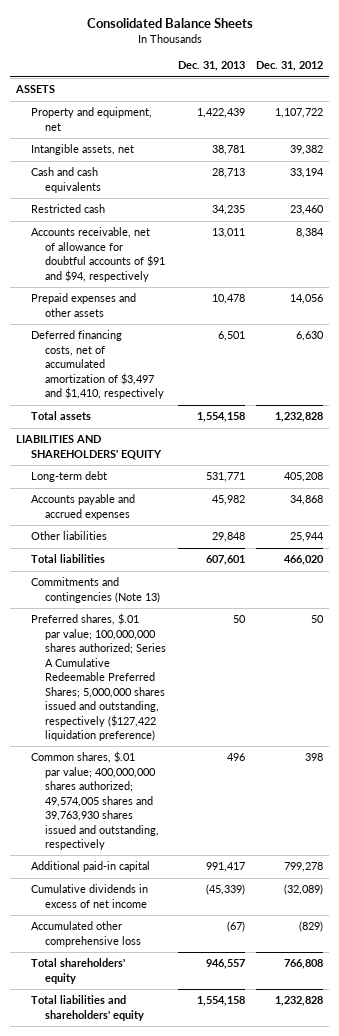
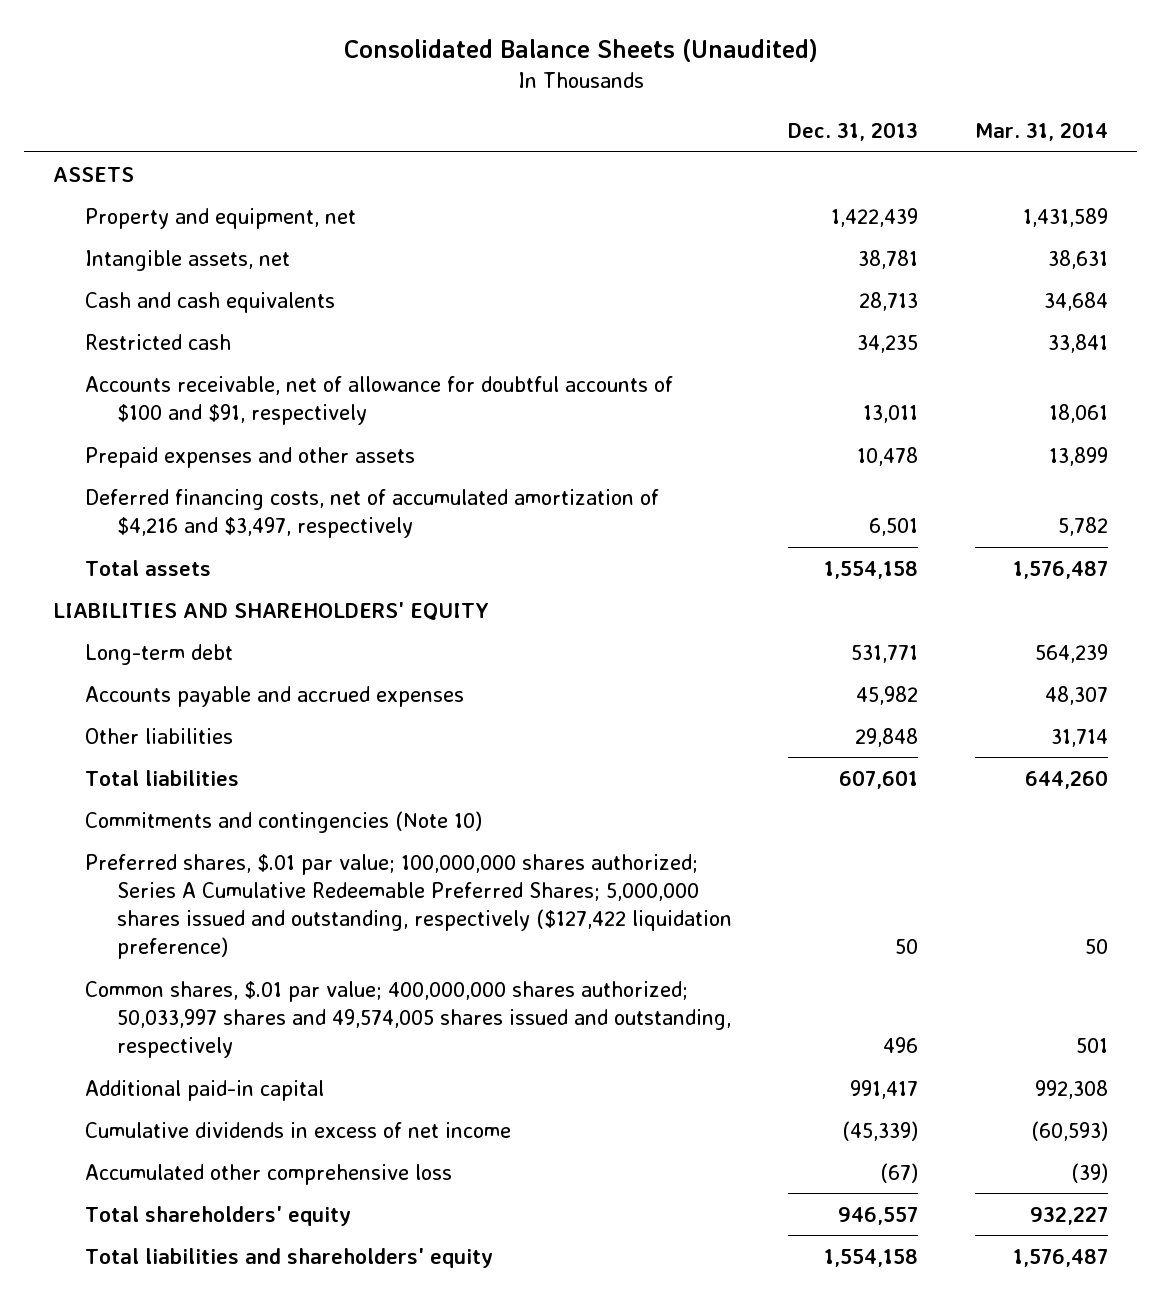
[86,17,253,28] Consolidated Balance Sheets -> [343,39,818,63] Consolidated Balance Sheets (Unaudited)
[256,61,324,72] Dec. 31, 2012 -> none
none -> [975,122,1109,142] Mar. 31, 2014
[30,227,166,282] Accounts receivable, net of allowance for doubtful accounts of $91 and $94, respectively -> [84,375,673,425] Accounts receivable, net of allowance for doubtful accounts of $100 and $91, respectively
[30,330,165,400] Deferred financing costs, net of accumulated amortization of $3,497 and $1,410, respectively -> [84,488,659,538] Deferred financing costs, net of accumulated amortization of $4,216 and $3,497, respectively
[30,577,161,603] Commitments and contingencies (Note 13) -> [84,810,482,833] Commitments and contingencies (Note 10)
[30,751,160,851] Common shares, $.01 par value; 400,000,000 shares authorized; 49,574,005 shares and 39,763,930 shares issued and outstanding, respectively -> [84,980,731,1059] Common shares, $.01 par value; 400,000,000 shares authorized; 50,033,997 shares and 49,574,005 shares issued and outstanding, respectively

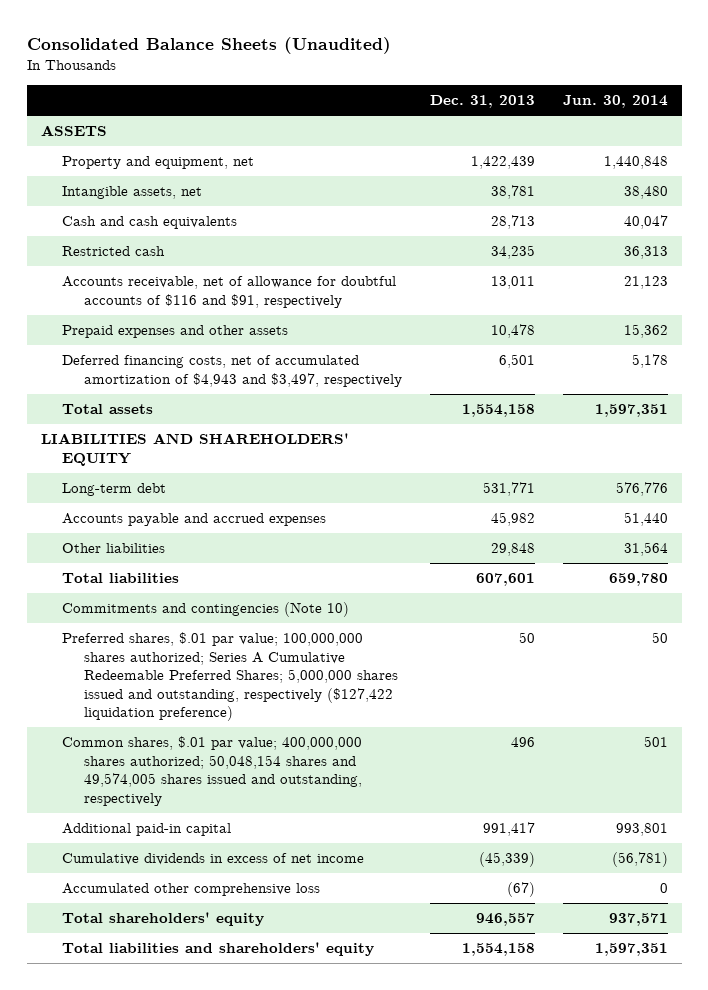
[975,122,1109,142] Mar. 31, 2014 -> none
none -> [562,95,668,109] Jun. 30, 2014
[84,375,673,425] Accounts receivable, net of allowance for doubtful accounts of $100 and $91, respectively -> [62,276,397,308] Accounts receivable, net of allowance for doubtful accounts of $116 and $91, respectively
[84,488,659,538] Deferred financing costs, net of accumulated amortization of $4,216 and $3,497, respectively -> [62,355,402,387] Deferred financing costs, net of accumulated amortization of $4,943 and $3,497, respectively
[84,980,731,1059] Common shares, $.01 par value; 400,000,000 shares authorized; 50,033,997 shares and 49,574,005 shares issued and outstanding, respectively -> [62,736,363,806] Common shares, $.01 par value; 400,000,000 shares authorized; 50,048,154 shares and 49,574,005 shares issued and outstanding, respectively

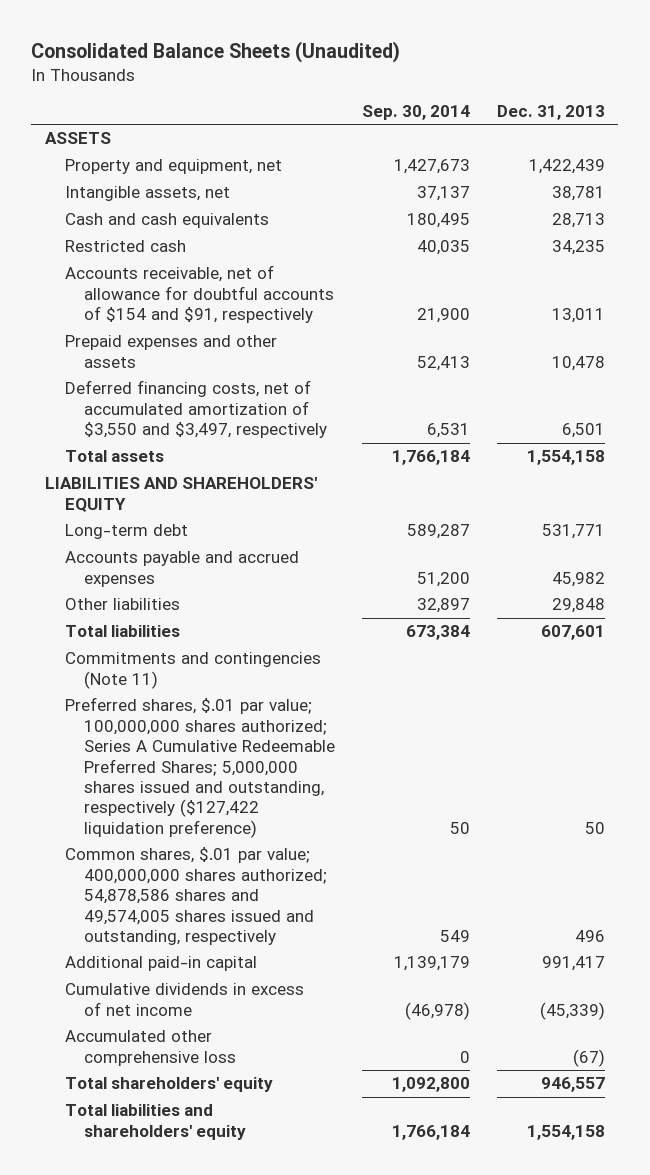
[562,95,668,109] Jun. 30, 2014 -> none
none -> [362,105,471,121] Sep. 30, 2014
[62,276,397,308] Accounts receivable, net of allowance for doubtful accounts of $116 and $91, respectively -> [64,265,335,324] Accounts receivable, net of allowance for doubtful accounts of $154 and $91, respectively
[62,355,402,387] Deferred financing costs, net of accumulated amortization of $4,943 and $3,497, respectively -> [64,380,328,439] Deferred financing costs, net of accumulated amortization of $3,550 and $3,497, respectively
[62,602,350,618] Commitments and contingencies (Note 10) -> [64,652,321,689] Commitments and contingencies (Note 11)
[62,736,363,806] Common shares, $.01 par value; 400,000,000 shares authorized; 50,048,154 shares and 49,574,005 shares issued and outstanding, respectively -> [64,847,328,945] Common shares, $.01 par value; 400,000,000 shares authorized; 54,878,586 shares and 49,574,005 shares issued and outstanding, respectively

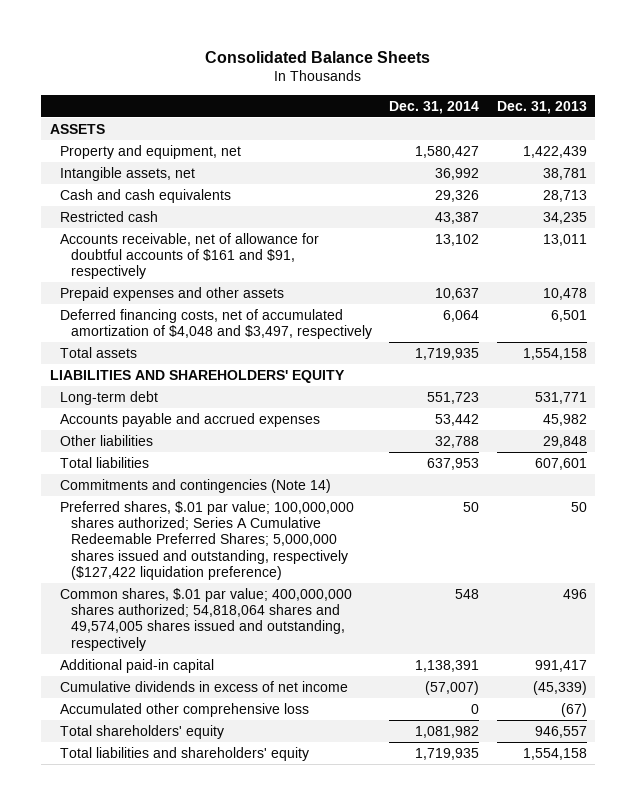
[31,40,401,63] Consolidated Balance Sheets (Unaudited) -> [205,50,431,63] Consolidated Balance Sheets
[362,105,471,121] Sep. 30, 2014 -> none
none -> [389,100,480,114] Dec. 31, 2014
[64,265,335,324] Accounts receivable, net of allowance for doubtful accounts of $154 and $91, respectively -> [60,232,320,280] Accounts receivable, net of allowance for doubtful accounts of $161 and $91, respectively
[64,380,328,439] Deferred financing costs, net of accumulated amortization of $3,550 and $3,497, respectively -> [60,308,372,339] Deferred financing costs, net of accumulated amortization of $4,048 and $3,497, respectively
[64,652,321,689] Commitments and contingencies (Note 11) -> [60,478,332,493] Commitments and contingencies (Note 14)
[64,847,328,945] Common shares, $.01 par value; 400,000,000 shares authorized; 54,878,586 shares and 49,574,005 shares issued and outstanding, respectively -> [60,587,353,651] Common shares, $.01 par value; 400,000,000 shares authorized; 54,818,064 shares and 49,574,005 shares issued and outstanding, respectively

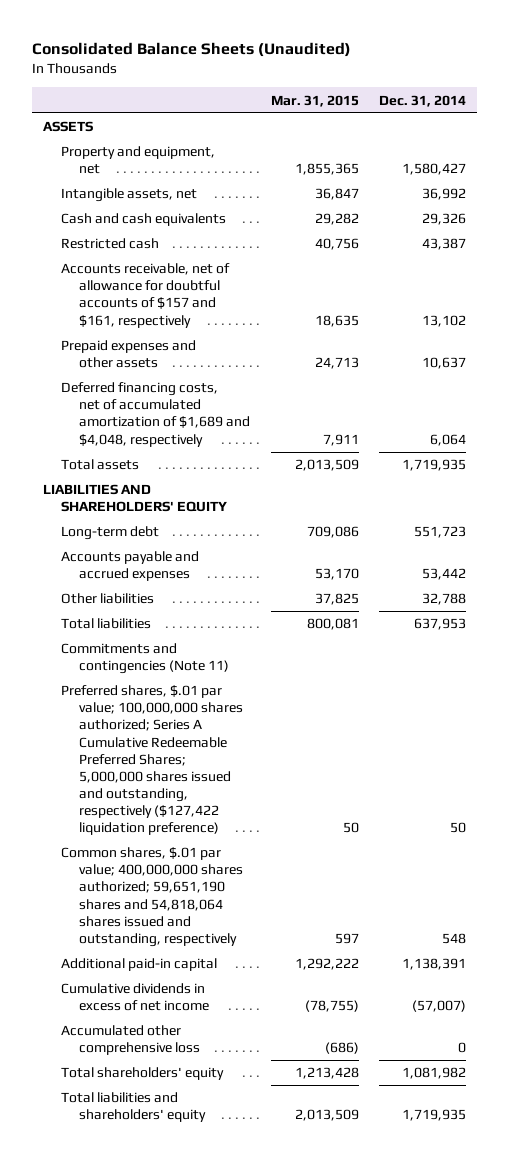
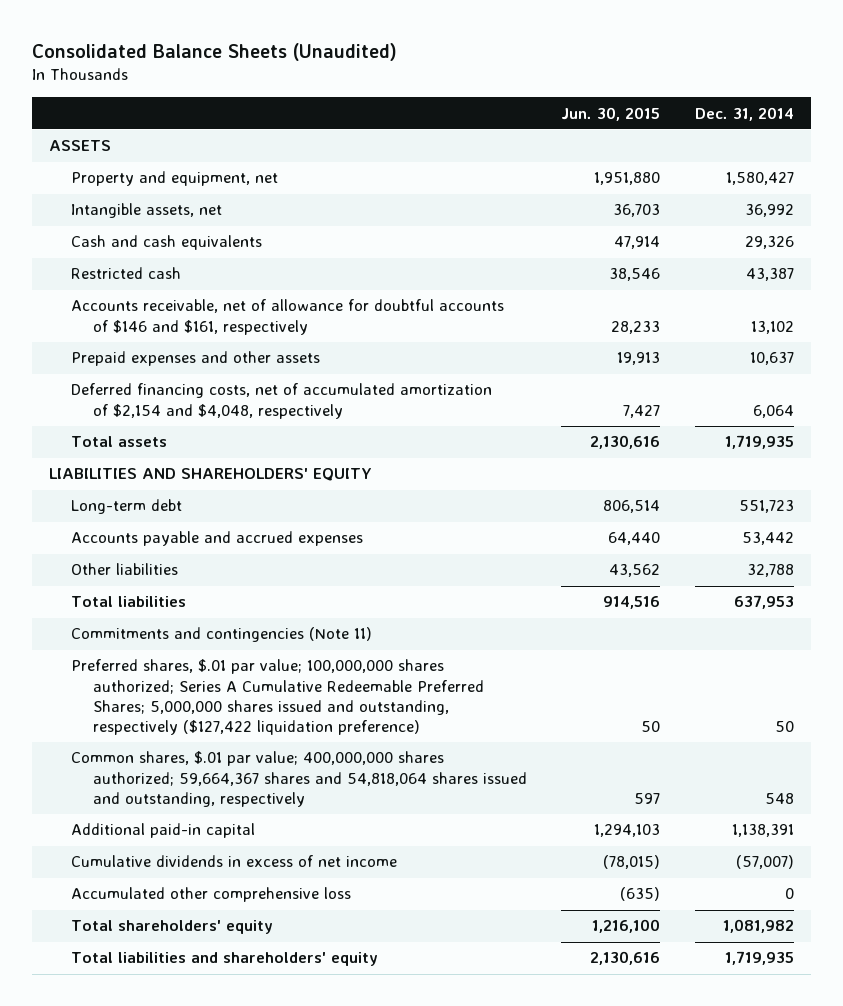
[270,94,359,107] Mar. 31, 2015 -> none
none -> [561,106,661,121] Jun. 30, 2015
[60,263,230,328] Accounts receivable, net of allowance for doubtful accounts of $157 and $161, respectively -> [71,299,505,335] Accounts receivable, net of allowance for doubtful accounts of $146 and $161, respectively
[60,382,251,447] Deferred financing costs, net of accumulated amortization of $1,689 and $4,048, respectively -> [71,383,493,419] Deferred financing costs, net of accumulated amortization of $2,154 and $4,048, respectively
[60,847,244,947] Common shares, $.01 par value; 400,000,000 shares authorized; 59,651,190 shares and 54,818,064 shares issued and outstanding, respectively -> [71,751,528,807] Common shares, $.01 par value; 400,000,000 shares authorized; 59,664,367 shares and 54,818,064 shares issued and outstanding, respectively

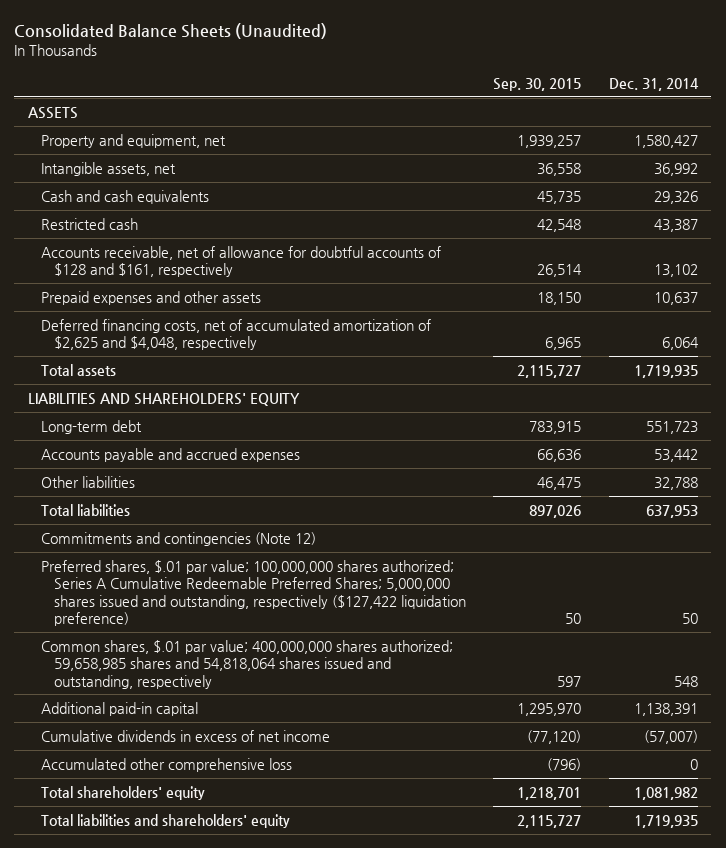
[561,106,661,121] Jun. 30, 2015 -> none
none -> [493,78,582,92] Sep. 30, 2015
[71,299,505,335] Accounts receivable, net of allowance for doubtful accounts of $146 and $161, respectively -> [41,245,442,278] Accounts receivable, net of allowance for doubtful accounts of $128 and $161, respectively
[71,383,493,419] Deferred financing costs, net of accumulated amortization of $2,154 and $4,048, respectively -> [41,318,432,351] Deferred financing costs, net of accumulated amortization of $2,625 and $4,048, respectively
[71,627,373,643] Commitments and contingencies (Note 11) -> [41,531,317,546] Commitments and contingencies (Note 12)
[71,751,528,807] Common shares, $.01 par value; 400,000,000 shares authorized; 59,664,367 shares and 54,818,064 shares issued and outstanding, respectively -> [41,639,454,689] Common shares, $.01 par value; 400,000,000 shares authorized; 59,658,985 shares and 54,818,064 shares issued and outstanding, respectively

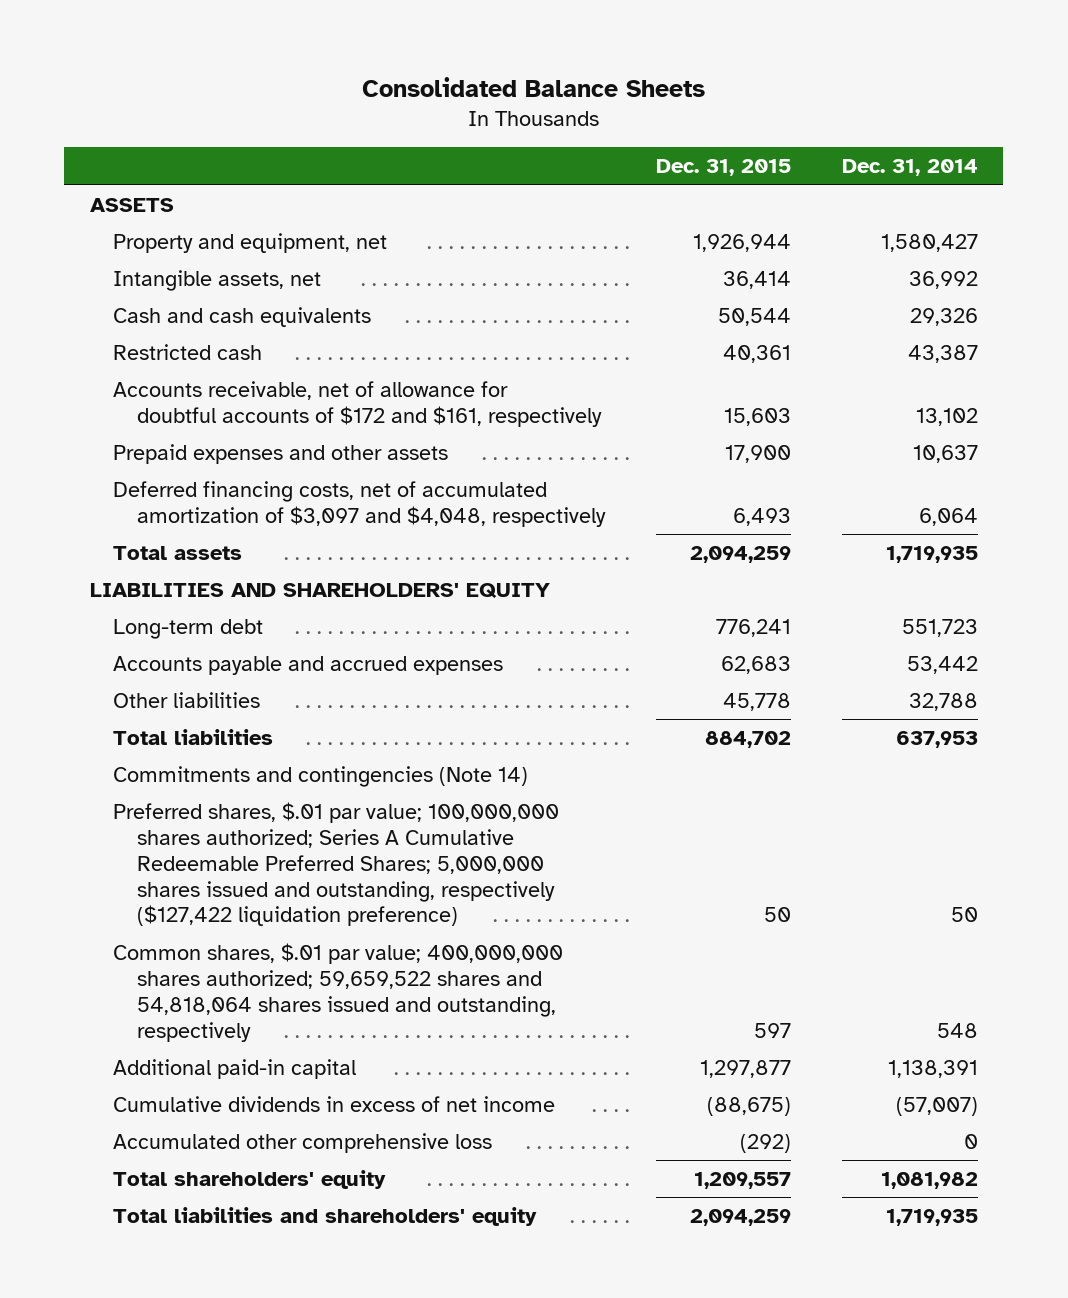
[14,23,328,40] Consolidated Balance Sheets (Unaudited) -> [361,77,705,98] Consolidated Balance Sheets
[493,78,582,92] Sep. 30, 2015 -> none
none -> [655,159,791,177] Dec. 31, 2015
[41,245,442,278] Accounts receivable, net of allowance for doubtful accounts of $128 and $161, respectively -> [113,380,602,427] Accounts receivable, net of allowance for doubtful accounts of $172 and $161, respectively
[41,318,432,351] Deferred financing costs, net of accumulated amortization of $2,625 and $4,048, respectively -> [113,480,606,527] Deferred financing costs, net of accumulated amortization of $3,097 and $4,048, respectively
[41,531,317,546] Commitments and contingencies (Note 12) -> [113,765,529,787] Commitments and contingencies (Note 14)
[41,639,454,689] Common shares, $.01 par value; 400,000,000 shares authorized; 59,658,985 shares and 54,818,064 shares issued and outstanding, respectively -> [113,942,564,1042] Common shares, $.01 par value; 400,000,000 shares authorized; 59,659,522 shares and 54,818,064 shares issued and outstanding, respectively

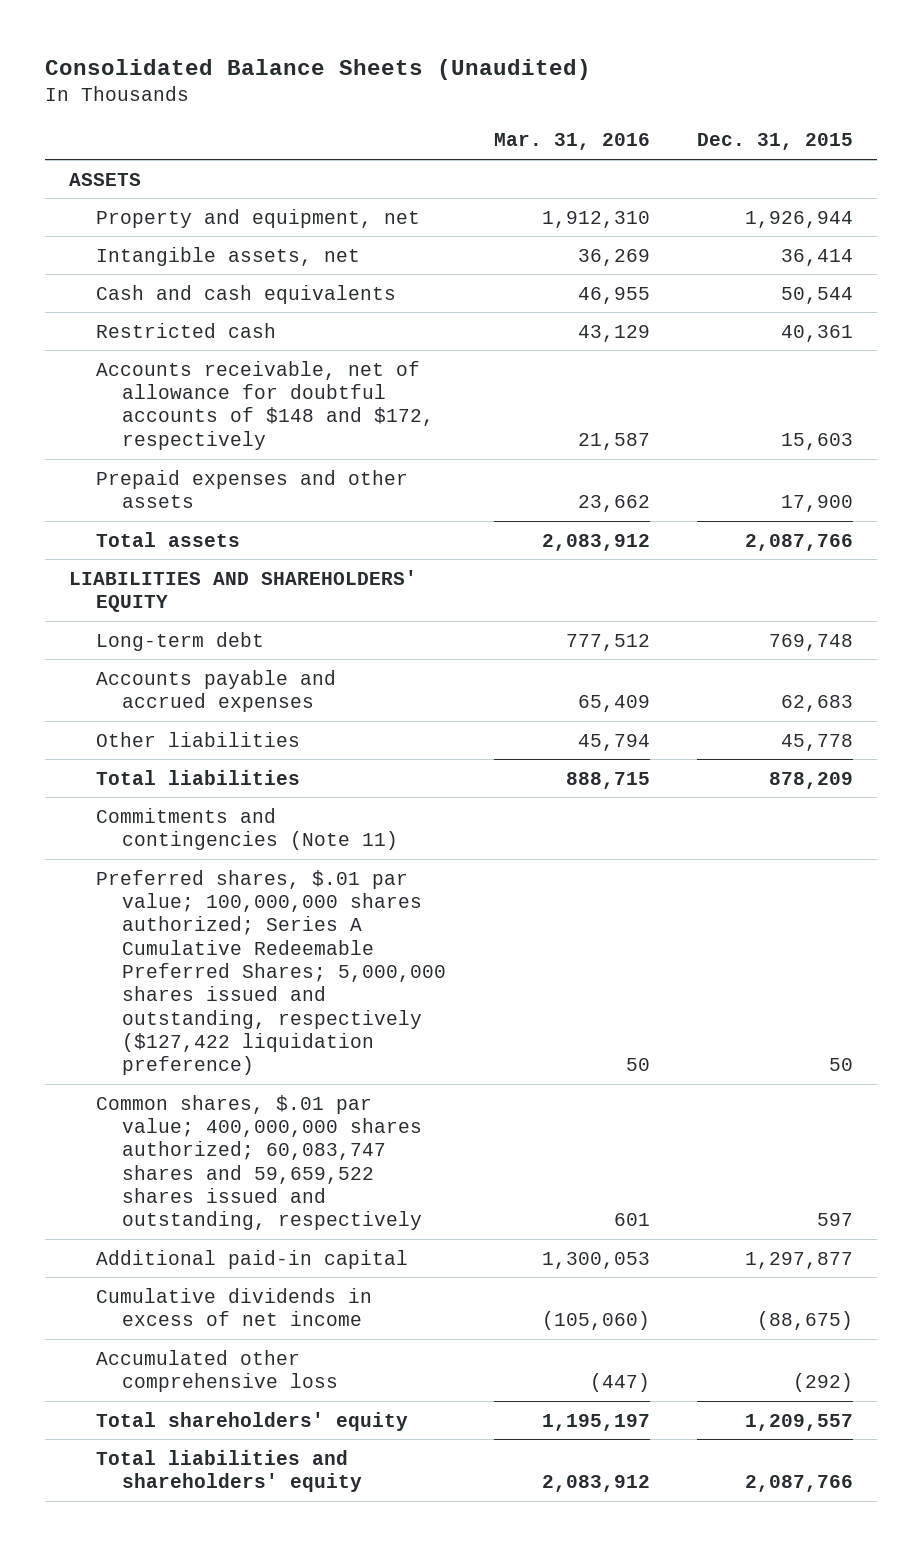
[361,77,705,98] Consolidated Balance Sheets -> [45,59,592,81] Consolidated Balance Sheets (Unaudited)
[841,159,978,177] Dec. 31, 2014 -> none
none -> [493,133,650,151] Mar. 31, 2016
[113,380,602,427] Accounts receivable, net of allowance for doubtful accounts of $172 and $161, respectively -> [95,360,435,450] Accounts receivable, net of allowance for doubtful accounts of $148 and $172, respectively
[113,480,606,527] Deferred financing costs, net of accumulated amortization of $3,097 and $4,048, respectively -> none
[689,545,791,563] 2,094,259 -> [745,533,854,551] 2,087,766
[715,618,791,637] 776,241 -> [769,633,854,651] 769,748
[704,730,791,748] 884,702 -> [769,771,854,789] 878,209
[113,765,529,787] Commitments and contingencies (Note 14) -> [95,807,399,850] Commitments and contingencies (Note 11)
[113,942,564,1042] Common shares, $.01 par value; 400,000,000 shares authorized; 59,659,522 shares and 54,818,064 shares issued and outstanding, respectively -> [95,1094,423,1231] Common shares, $.01 par value; 400,000,000 shares authorized; 60,083,747 shares and 59,659,522 shares issued and outstanding, respectively
[689,1208,791,1226] 2,094,259 -> [745,1474,854,1492] 2,087,766

